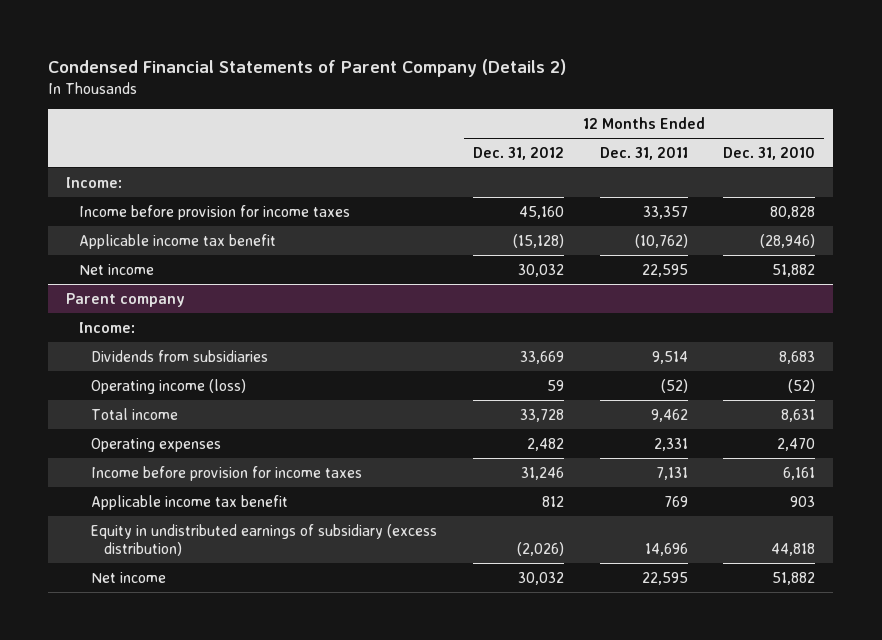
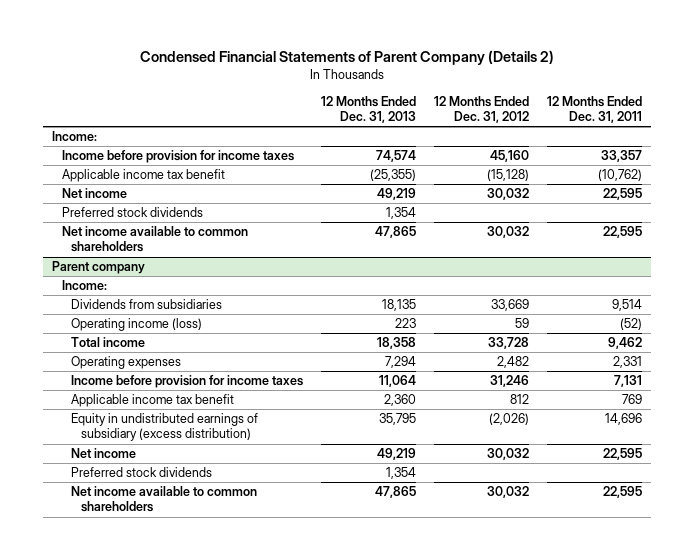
[723,146,816,160] Dec. 31, 2010 -> none
none -> [321,96,417,124] 12 Months Ended Dec. 31, 2013
none -> [61,207,203,218] Preferred stock dividends
none -> [61,226,248,253] Net income available to common shareholders
none -> [71,467,213,478] Preferred stock dividends
none -> [71,486,258,513] Net income available to common shareholders

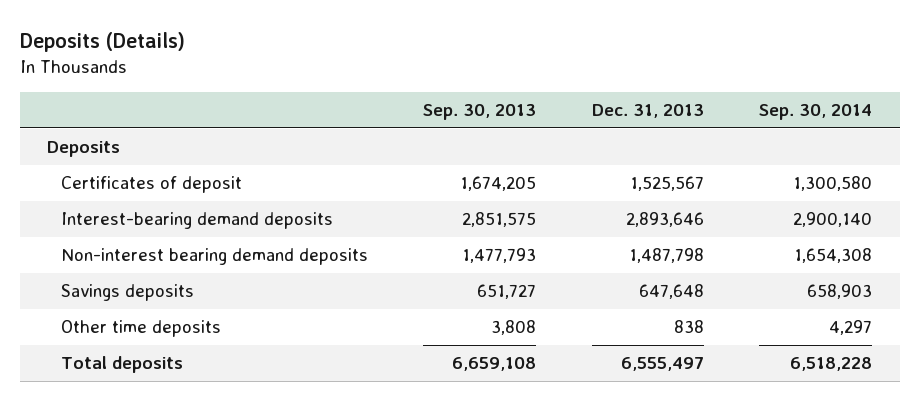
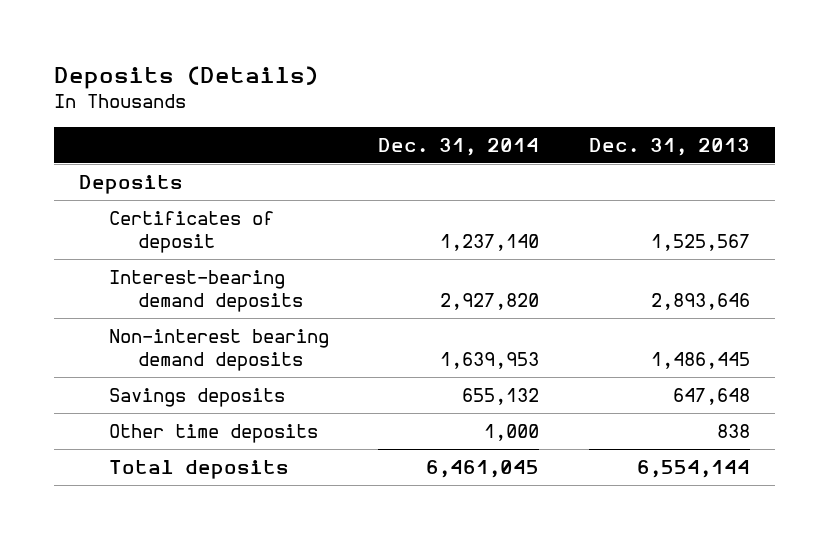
[423,103,537,120] Sep. 30, 2013 -> none
[758,103,872,120] Sep. 30, 2014 -> none
none -> [378,137,540,156] Dec. 31, 2014
[628,248,704,264] 1,487,798 -> [650,351,750,369] 1,486,445
[620,357,704,372] 6,555,497 -> [636,460,750,479] 6,554,144

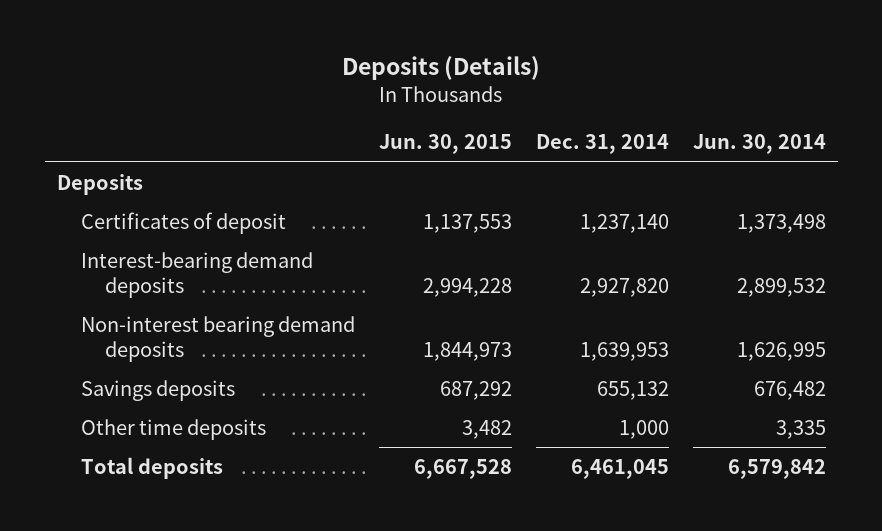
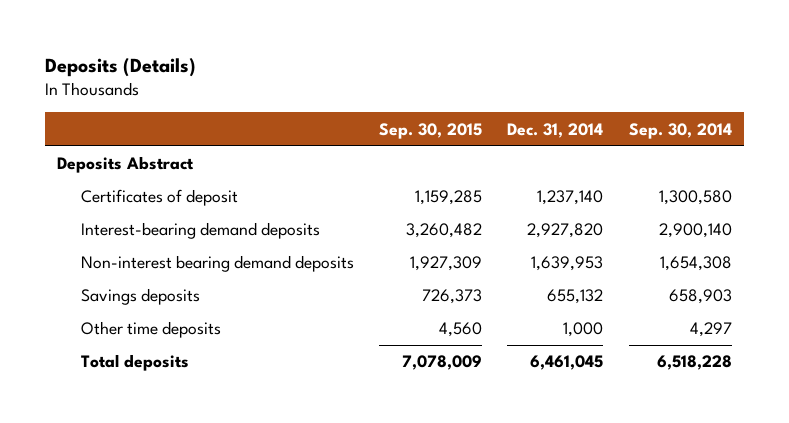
[378,134,512,155] Jun. 30, 2015 -> none
[692,134,826,155] Jun. 30, 2014 -> none
none -> [379,122,483,139] Sep. 30, 2015
none -> [628,122,732,139] Sep. 30, 2014
[56,173,143,195] Deposits -> [57,156,195,174] Deposits Abstract

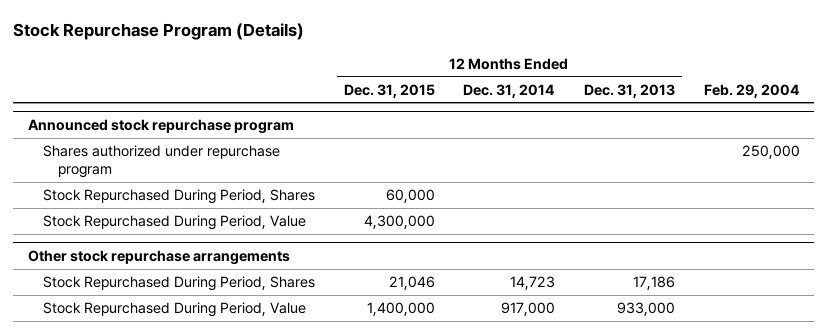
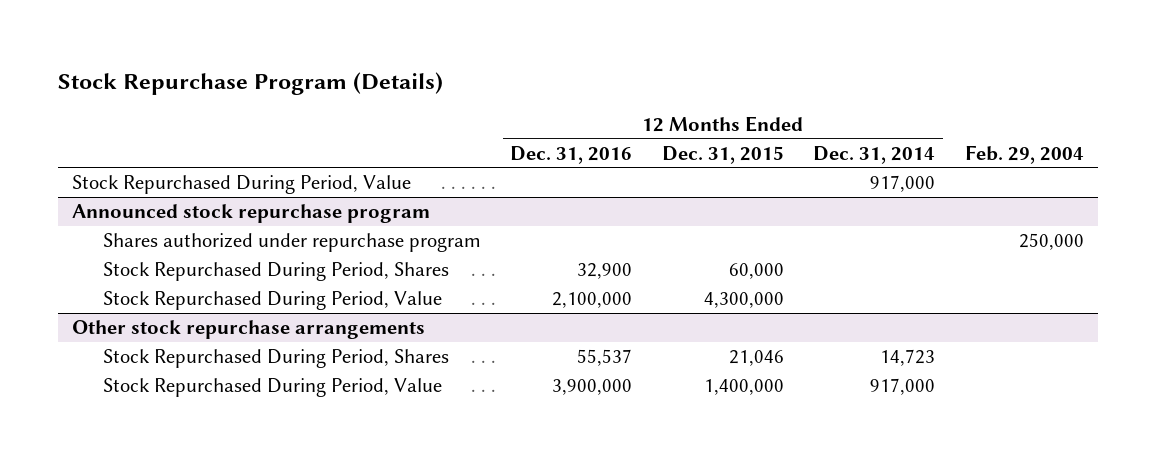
[583,83,675,98] Dec. 31, 2013 -> none
none -> [510,145,633,164] Dec. 31, 2016
none -> [72,175,412,195] Stock Repurchased During Period, Value

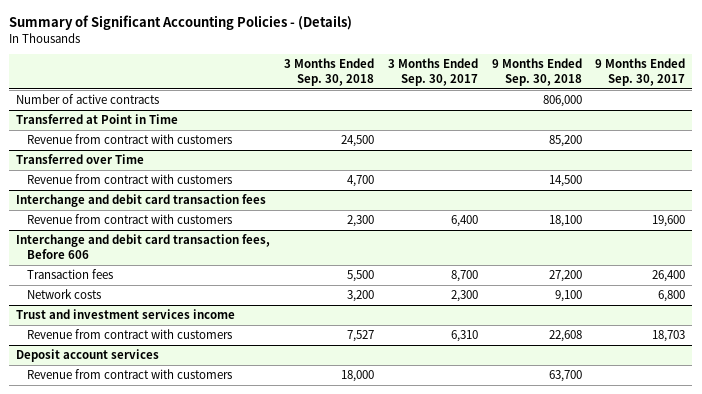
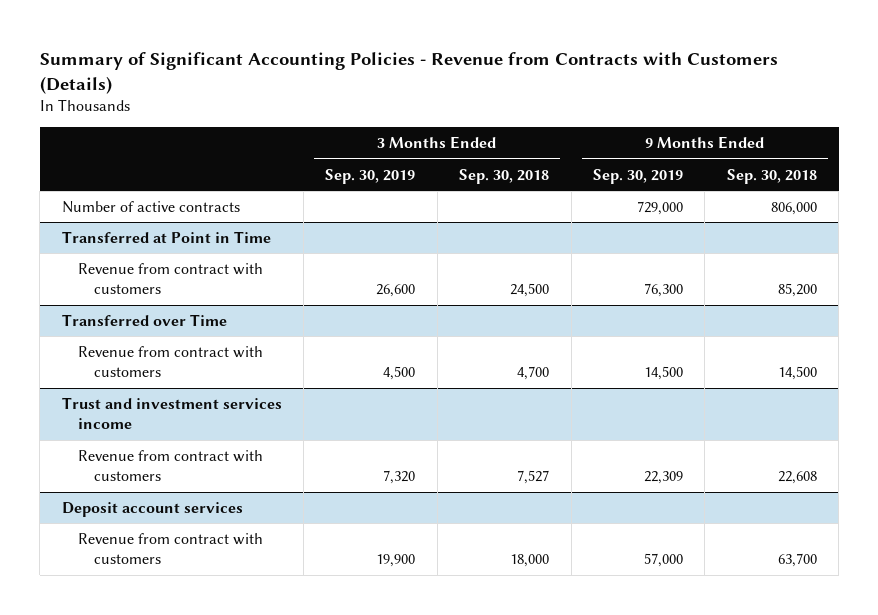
[9,15,353,31] Summary of Significant Accounting Policies - (Details) -> [39,51,778,94] Summary of Significant Accounting Policies - Revenue from Contracts with Customers (Details)
[387,58,478,87] 3 Months Ended Sep. 30, 2017 -> none
[595,58,686,87] 9 Months Ended Sep. 30, 2017 -> none
none -> [325,168,416,184] Sep. 30, 2019
none -> [592,168,683,184] Sep. 30, 2019
[16,194,267,208] Interchange and debit card transaction fees -> none
[27,214,233,225] Revenue from contract with customers -> none
[16,234,271,259] Interchange and debit card transaction fees, Before 606 -> none
[27,269,114,280] Transaction fees -> none
[27,289,102,300] Network costs -> none

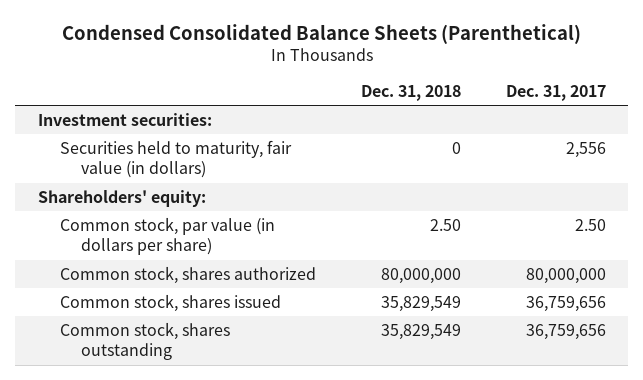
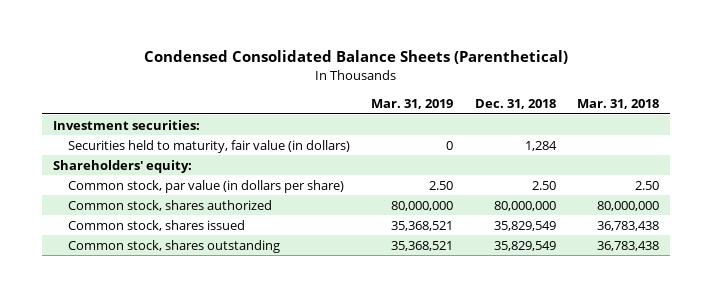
[505,84,606,101] Dec. 31, 2017 -> none
none -> [371,99,454,110] Mar. 31, 2019
none -> [577,99,660,110] Mar. 31, 2018
[451,142,461,155] 0 -> [524,140,557,151] 1,284

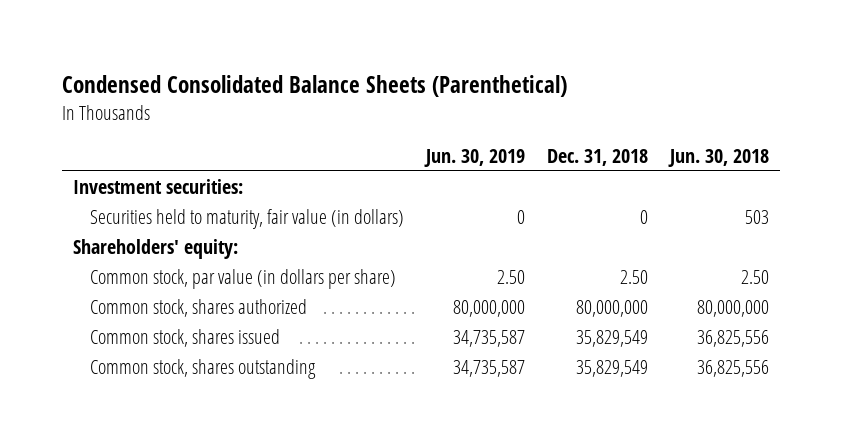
[371,99,454,110] Mar. 31, 2019 -> none
[577,99,660,110] Mar. 31, 2018 -> none
none -> [424,148,526,167] Jun. 30, 2019
none -> [668,148,770,167] Jun. 30, 2018
[524,140,557,151] 1,284 -> [640,210,649,225] 0

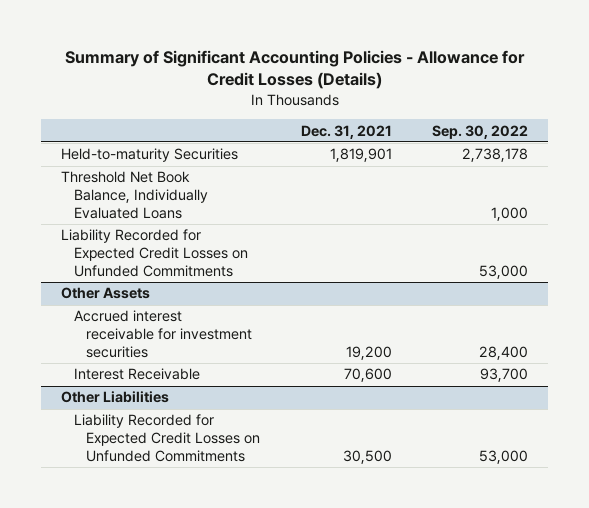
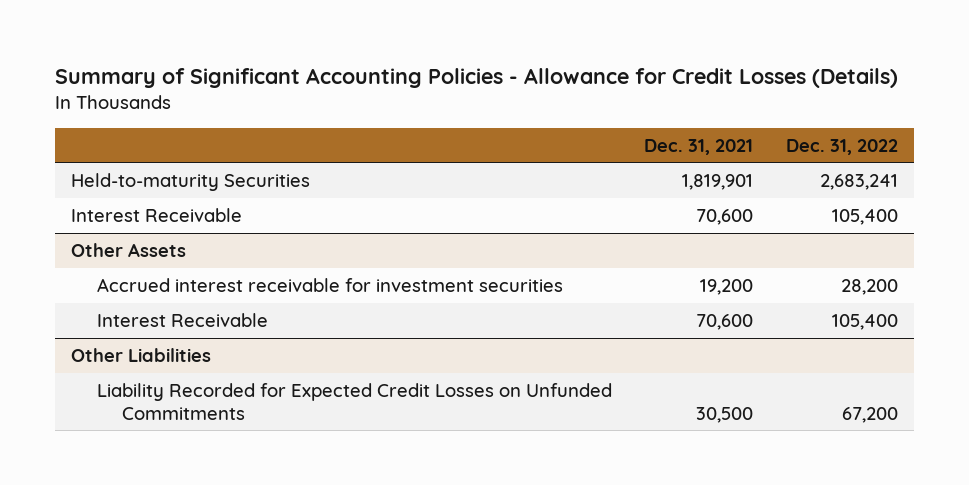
[432,124,529,139] Sep. 30, 2022 -> none
none -> [785,138,898,155] Dec. 31, 2022
[61,171,208,219] Threshold Net Book Balance, Individually Evaluated Loans -> none
[61,229,248,277] Liability Recorded for Expected Credit Losses on Unfunded Commitments -> none
none -> [71,207,243,222] Interest Receivable

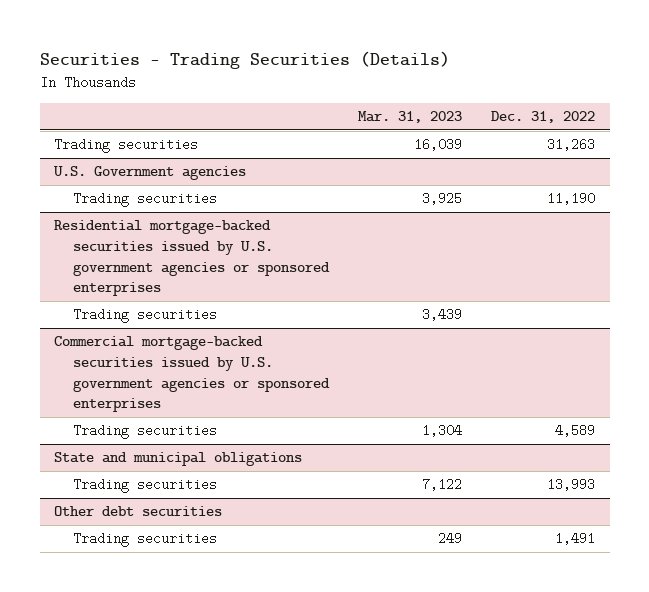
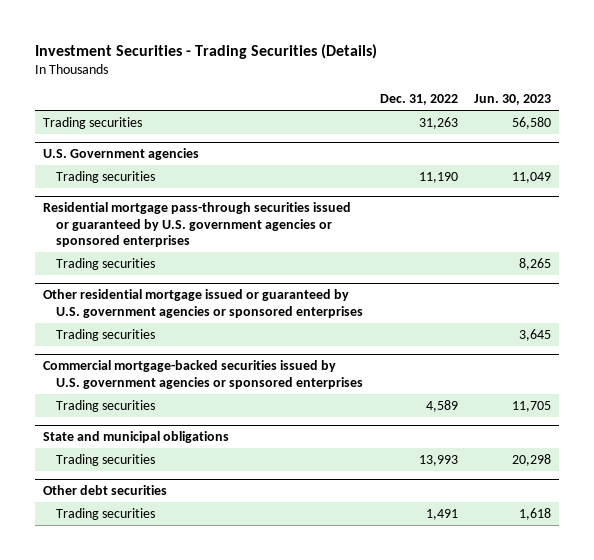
[39,50,450,69] Securities - Trading Securities (Details) -> [35,44,378,60] Investment Securities - Trading Securities (Details)
[357,111,462,124] Mar. 31, 2023 -> none
none -> [473,94,551,106] Jun. 30, 2023
[54,220,330,297] Residential mortgage-backed securities issued by U.S. government agencies or sponsored enterprises -> [43,202,352,248] Residential mortgage pass-through securities issued or guaranteed by U.S. government agencies or sponsored enterprises
none -> [43,289,364,318] Other residential mortgage issued or guaranteed by U.S. government agencies or sponsored enterprises
none -> [56,328,156,341] Trading securities

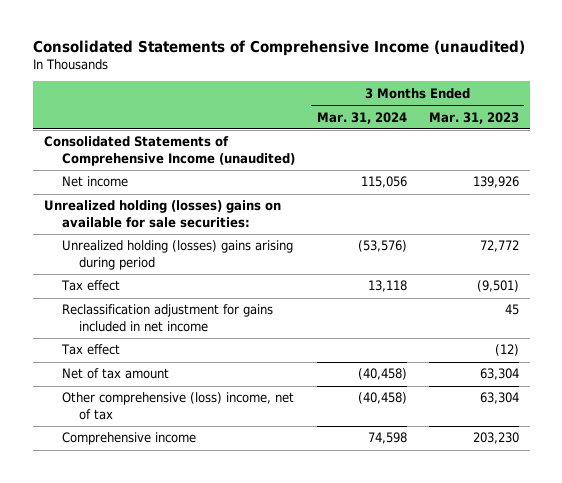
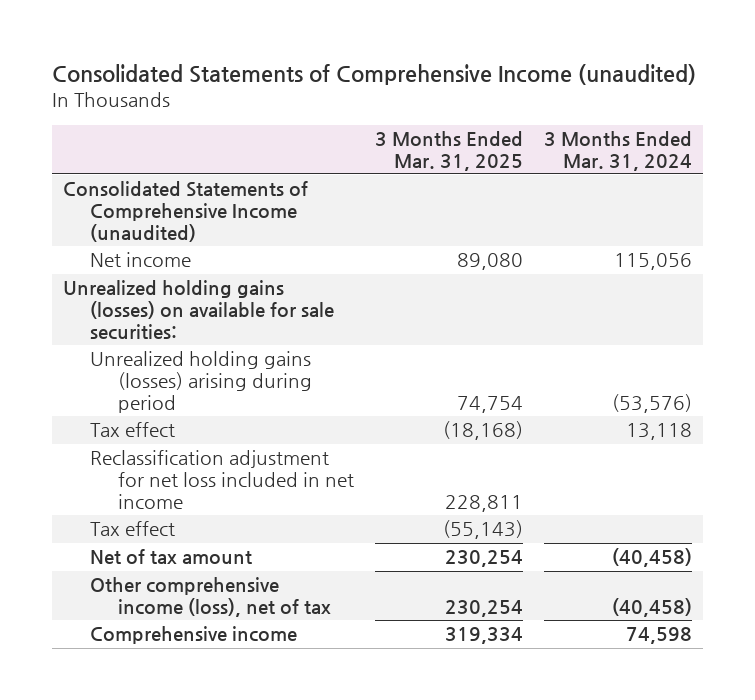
[428,111,519,124] Mar. 31, 2023 -> none
none -> [374,131,523,171] 3 Months Ended Mar. 31, 2025
[43,200,281,228] Unrealized holding (losses) gains on available for sale securities: -> [63,280,335,340] Unrealized holding gains (losses) on available for sale securities:
[61,240,293,270] Unrealized holding (losses) gains arising during period -> [90,351,312,413] Unrealized holding gains (losses) arising during period
[61,304,273,332] Reclassification adjustment for gains included in net income -> [90,450,354,509] Reclassification adjustment for net loss included in net income
[61,392,294,420] Other comprehensive (loss) income, net of tax -> [90,577,331,617] Other comprehensive income (loss), net of tax

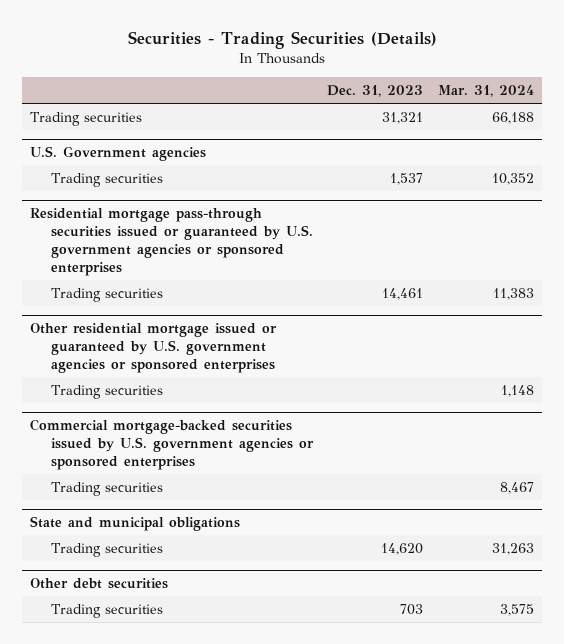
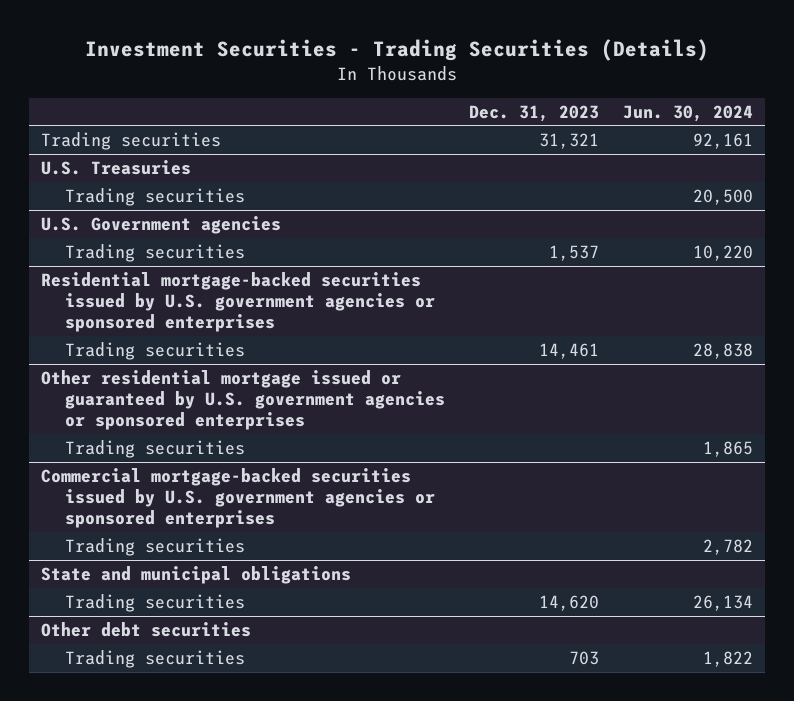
[127,31,437,50] Securities - Trading Securities (Details) -> [84,39,709,62] Investment Securities - Trading Securities (Details)
[438,85,535,98] Mar. 31, 2024 -> none
none -> [622,104,753,122] Jun. 30, 2024
none -> [40,160,191,176] U.S. Treasuries
none -> [64,188,245,207] Trading securities
[29,207,313,276] Residential mortgage pass-through securities issued or guaranteed by U.S. government agencies or sponsored enterprises -> [40,272,435,333] Residential mortgage-backed securities issued by U.S. government agencies or sponsored enterprises

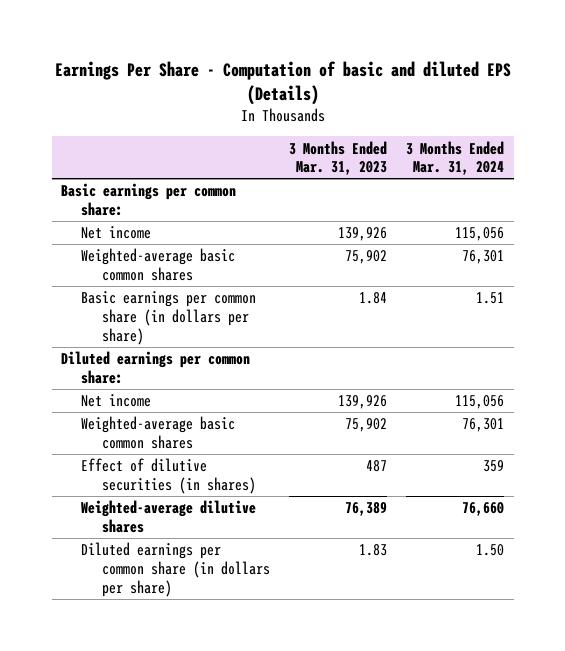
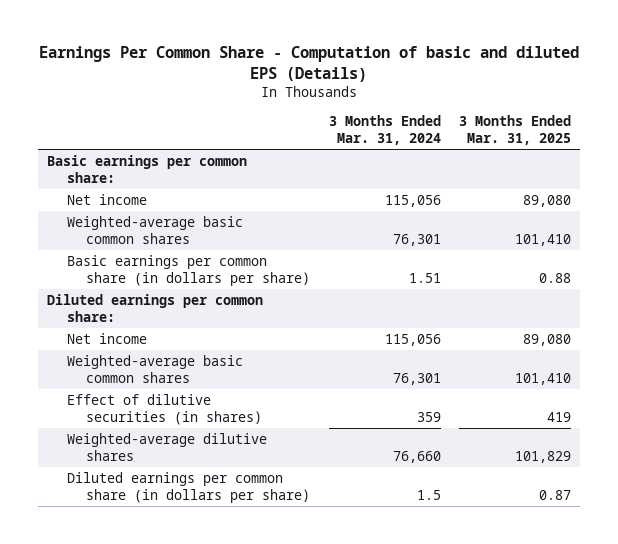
[54,60,511,105] Earnings Per Share - Computation of basic and diluted EPS (Details) -> [38,46,579,83] Earnings Per Common Share - Computation of basic and diluted EPS (Details)
[288,140,387,176] 3 Months Ended Mar. 31, 2023 -> none
none -> [459,115,572,146] 3 Months Ended Mar. 31, 2025
[476,544,505,557] 1.50 -> [416,489,441,500] 1.5

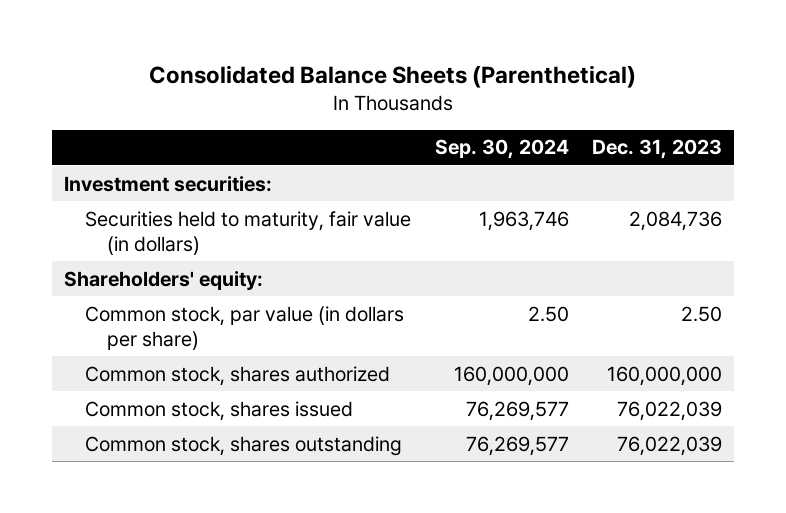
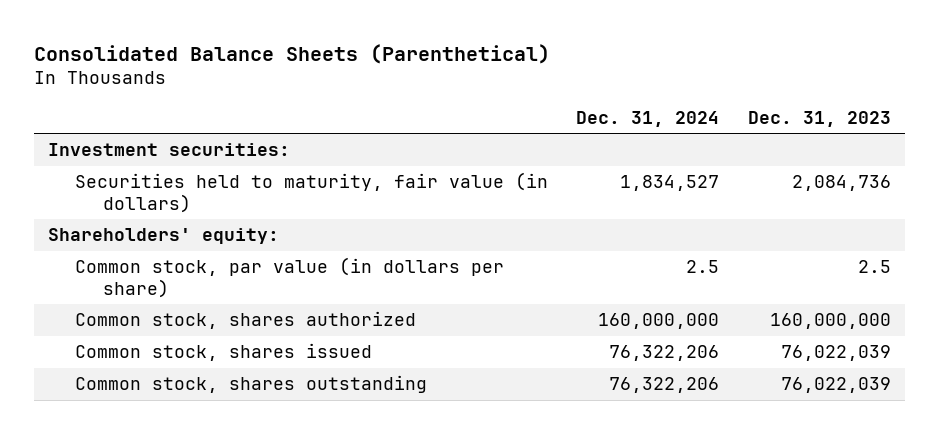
[434,139,569,160] Sep. 30, 2024 -> none
none -> [576,110,720,127] Dec. 31, 2024
[681,305,723,322] 2.50 -> [857,260,891,274] 2.5

